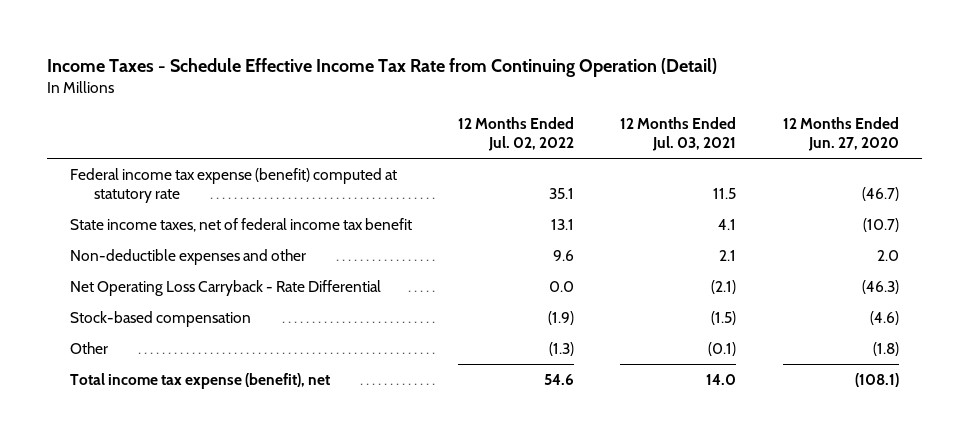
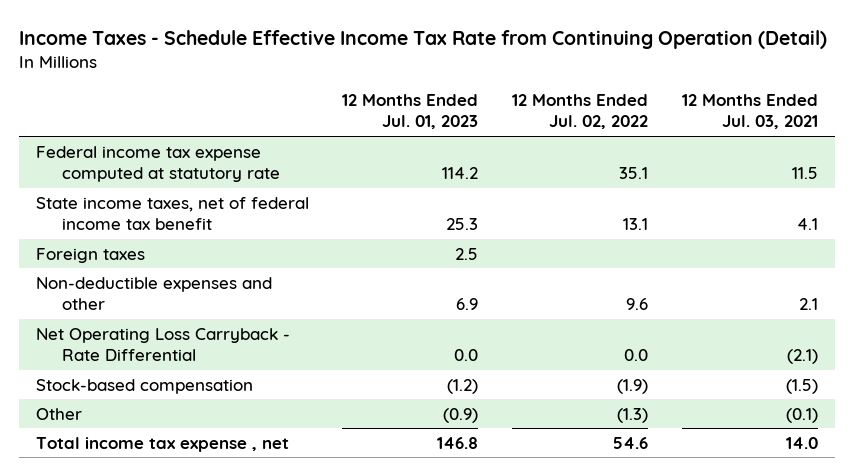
[782,117,899,152] 12 Months Ended Jun. 27, 2020 -> none
none -> [342,93,479,130] 12 Months Ended Jul. 01, 2023
[70,167,398,204] Federal income tax expense (benefit) computed at statutory rate -> [35,145,280,183] Federal income tax expense computed at statutory rate
none -> [35,247,145,263] Foreign taxes
[70,372,331,389] Total income tax expense (benefit), net -> [35,436,289,452] Total income tax expense , net

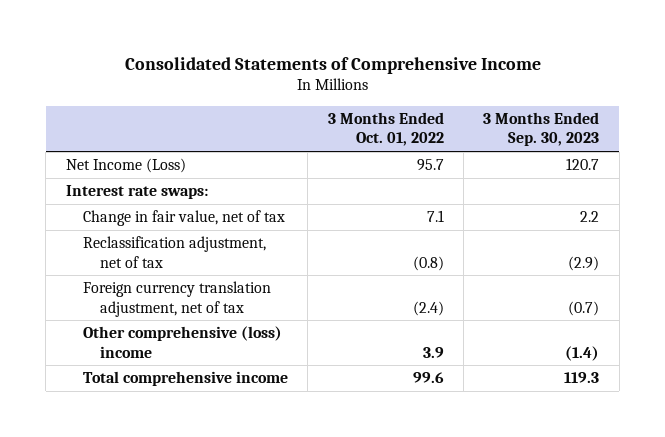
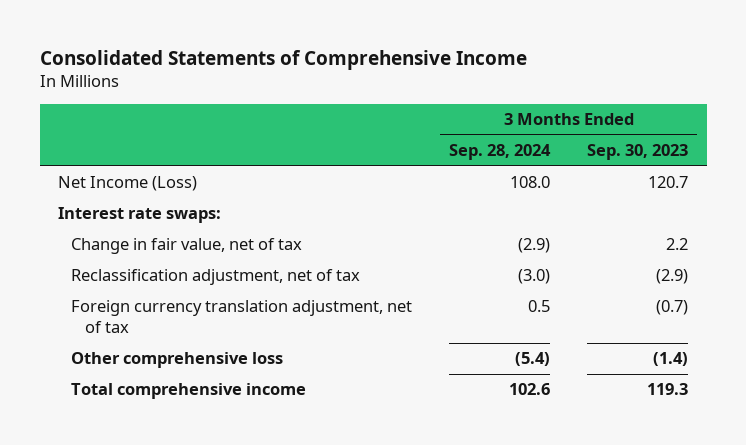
[327,111,444,147] 3 Months Ended Oct. 01, 2022 -> none
none -> [449,144,552,161] Sep. 28, 2024
[82,326,282,358] Other comprehensive (loss) income -> [71,352,284,369] Other comprehensive loss

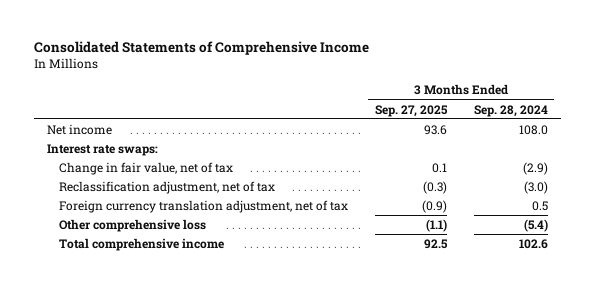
[587,144,689,161] Sep. 30, 2023 -> none
none -> [374,104,448,117] Sep. 27, 2025
[58,176,198,192] Net Income (Loss) -> [47,124,113,136] Net income

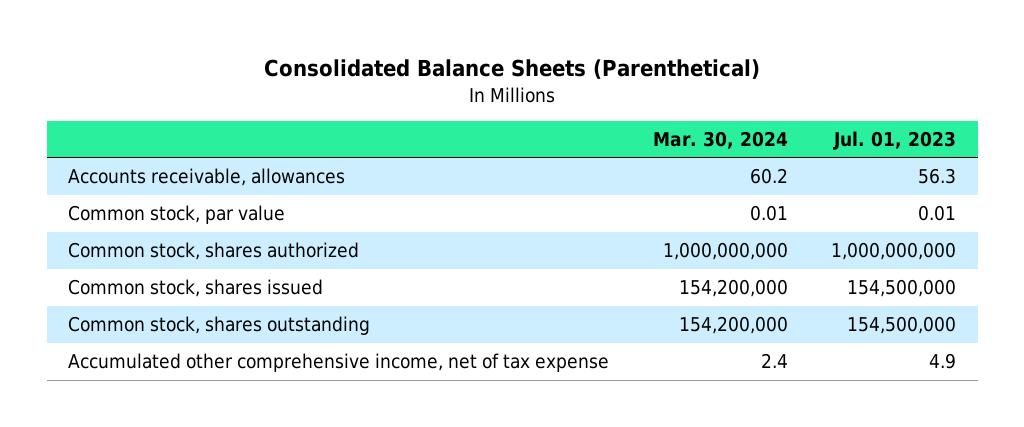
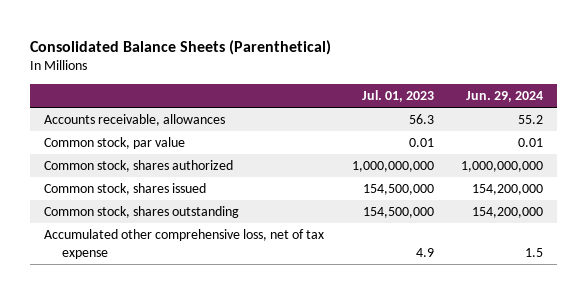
[652,130,788,149] Mar. 30, 2024 -> none
none -> [466,91,544,103] Jun. 29, 2024
[68,353,610,373] Accumulated other comprehensive income, net of tax expense -> [44,228,325,259] Accumulated other comprehensive loss, net of tax expense

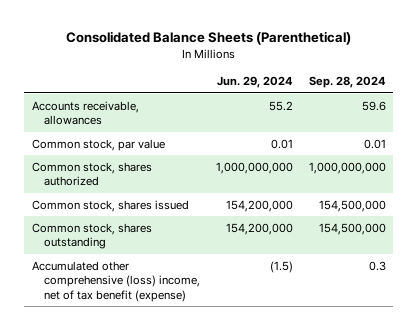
[361,90,434,103] Jul. 01, 2023 -> none
none -> [308,76,386,89] Sep. 28, 2024
[44,228,325,259] Accumulated other comprehensive loss, net of tax expense -> [31,260,201,302] Accumulated other comprehensive (loss) income, net of tax benefit (expense)
[525,247,544,257] 1.5 -> [269,260,293,273] (1.5)

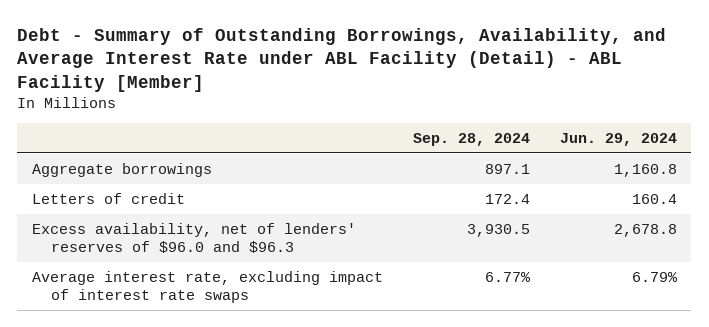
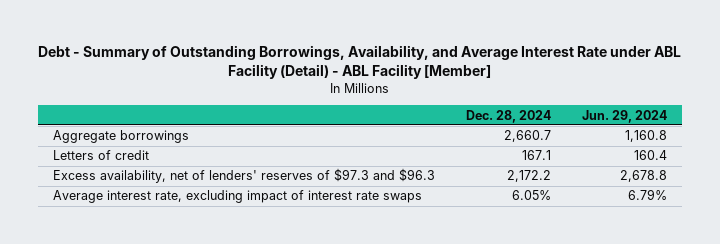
[412,132,530,146] Sep. 28, 2024 -> none
none -> [465,109,551,123] Dec. 28, 2024
[32,222,357,253] Excess availability, net of lenders' reserves of $96.0 and $96.3 -> [53,168,436,184] Excess availability, net of lenders' reserves of $97.3 and $96.3

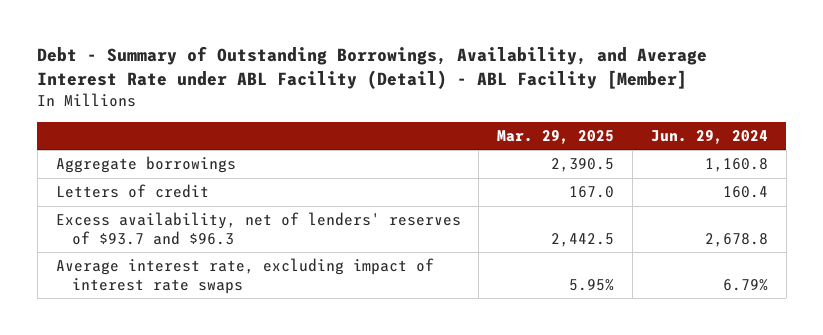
[465,109,551,123] Dec. 28, 2024 -> none
none -> [497,129,615,144] Mar. 29, 2025
[53,168,436,184] Excess availability, net of lenders' reserves of $97.3 and $96.3 -> [55,212,461,246] Excess availability, net of lenders' reserves of $93.7 and $96.3

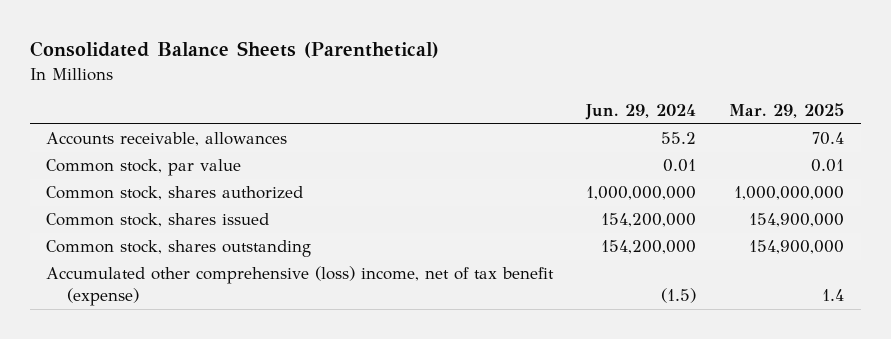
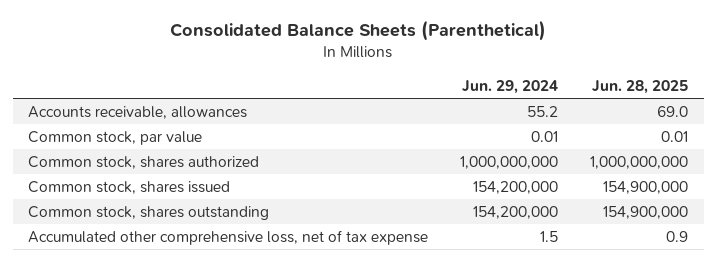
[729,103,845,119] Mar. 29, 2025 -> none
none -> [592,79,689,94] Jun. 28, 2025
[46,266,555,307] Accumulated other comprehensive (loss) income, net of tax benefit (expense) -> [28,229,429,245] Accumulated other comprehensive loss, net of tax expense
[661,288,697,304] (1.5) -> [540,230,559,242] 1.5

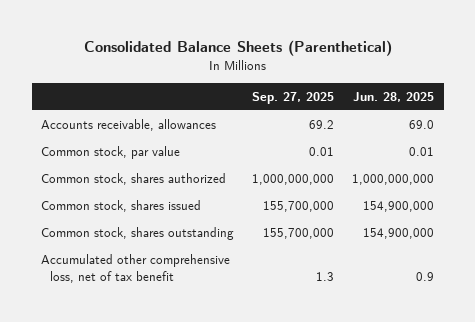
[462,79,559,94] Jun. 29, 2024 -> none
none -> [252,92,335,105] Sep. 27, 2025
[28,229,429,245] Accumulated other comprehensive loss, net of tax expense -> [40,253,230,284] Accumulated other comprehensive loss, net of tax benefit

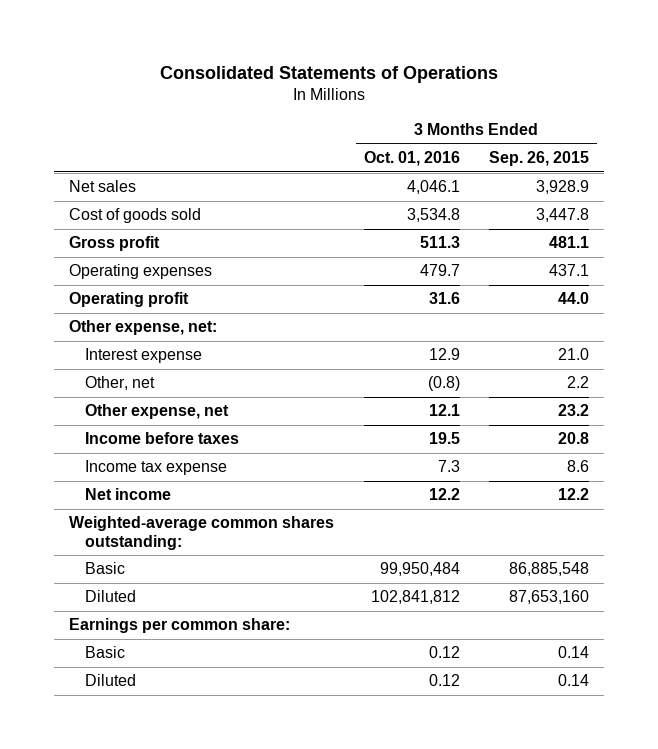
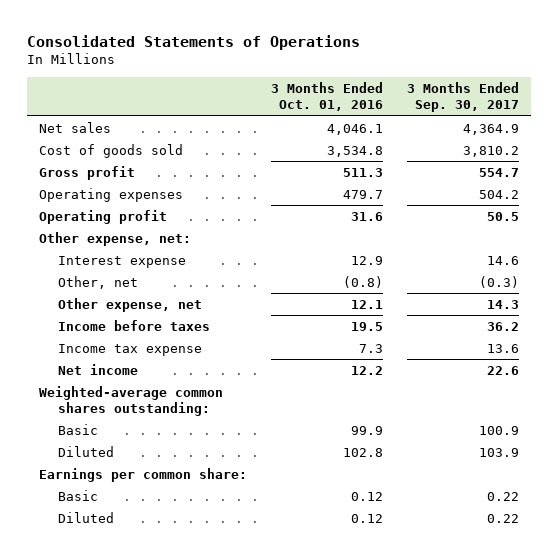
[489,151,590,167] Sep. 26, 2015 -> none
none -> [406,82,519,113] 3 Months Ended Sep. 30, 2017
[379,562,460,577] 99,950,484 -> [350,425,383,435] 99.9
[370,590,460,605] 102,841,812 -> [342,447,383,457] 102.8

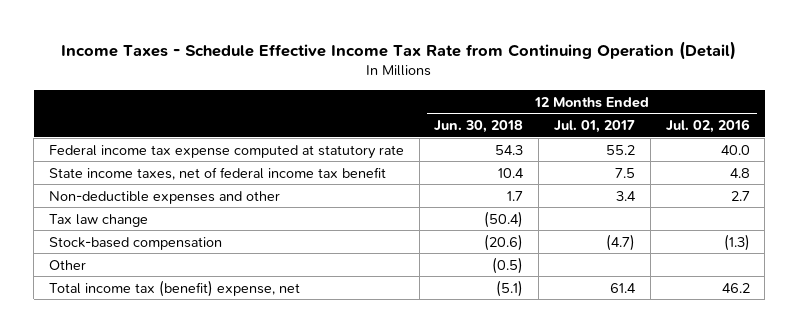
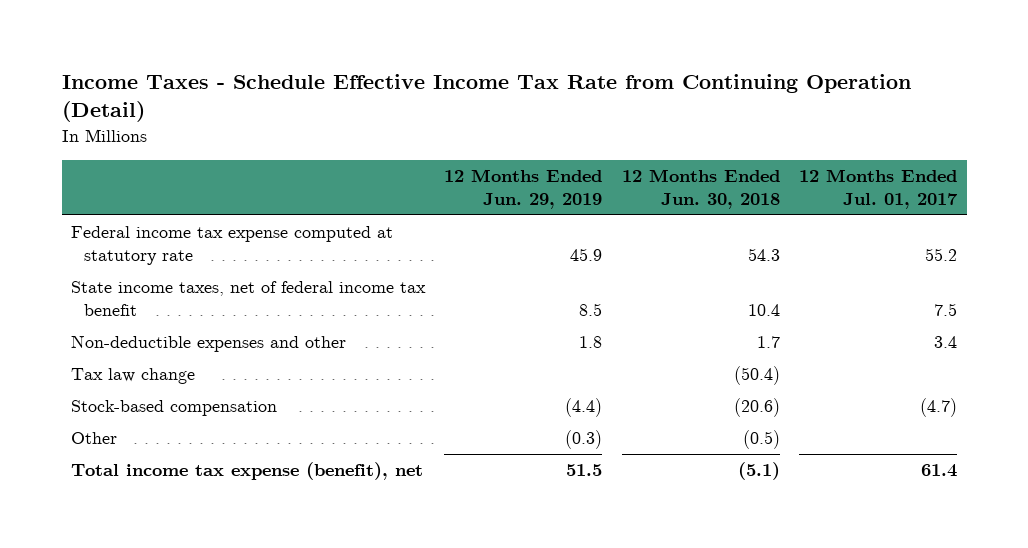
[665,118,750,133] Jul. 02, 2016 -> none
none -> [444,168,603,209] 12 Months Ended Jun. 29, 2019
[48,279,300,297] Total income tax (benefit) expense, net -> [71,462,424,481] Total income tax expense (benefit), net

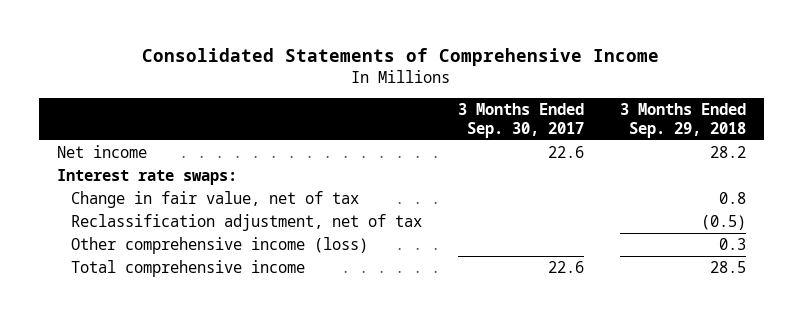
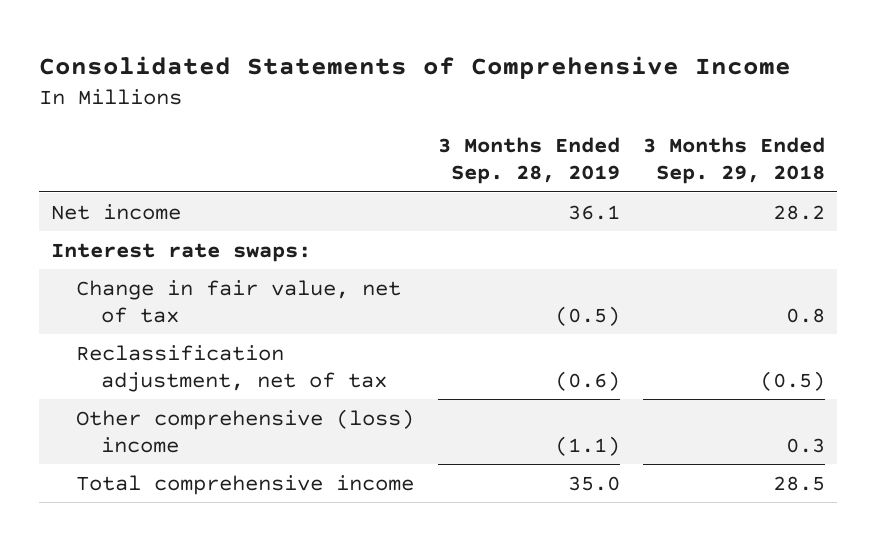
[458,103,585,138] 3 Months Ended Sep. 30, 2017 -> none
none -> [437,137,620,185] 3 Months Ended Sep. 28, 2019
[70,236,368,254] Other comprehensive income (loss) -> [75,408,414,454] Other comprehensive (loss) income

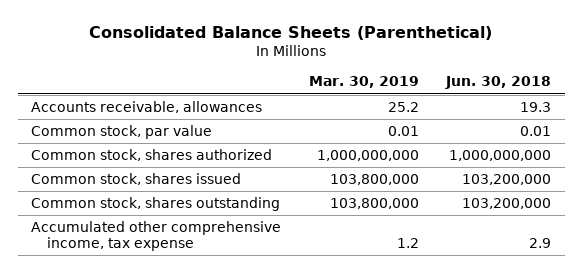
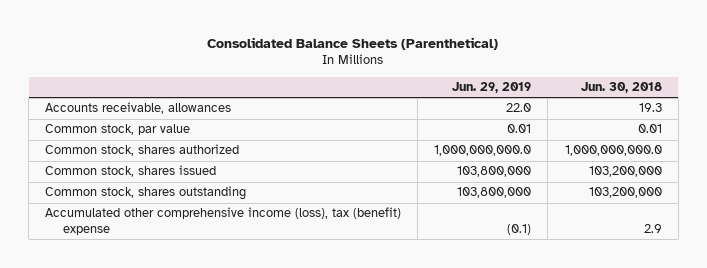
[308,76,419,89] Mar. 30, 2019 -> none
none -> [452,81,532,93] Jun. 29, 2019
[449,149,552,161] 1,000,000,000 -> [564,145,662,157] 1,000,000,000.0
[31,220,282,251] Accumulated other comprehensive income, tax expense -> [45,207,402,235] Accumulated other comprehensive income (loss), tax (benefit) expense

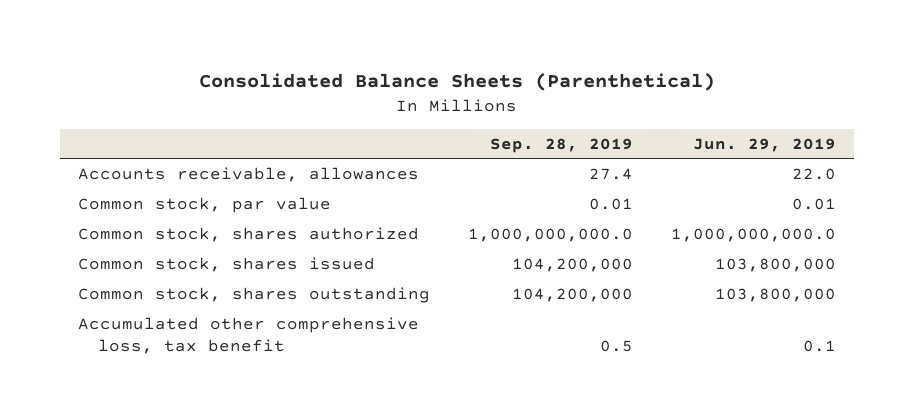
[580,81,662,93] Jun. 30, 2018 -> none
none -> [490,137,634,153] Sep. 28, 2019
[45,207,402,235] Accumulated other comprehensive income (loss), tax (benefit) expense -> [78,317,420,354] Accumulated other comprehensive loss, tax benefit
[507,223,532,235] (0.1) -> [802,339,836,352] 0.1

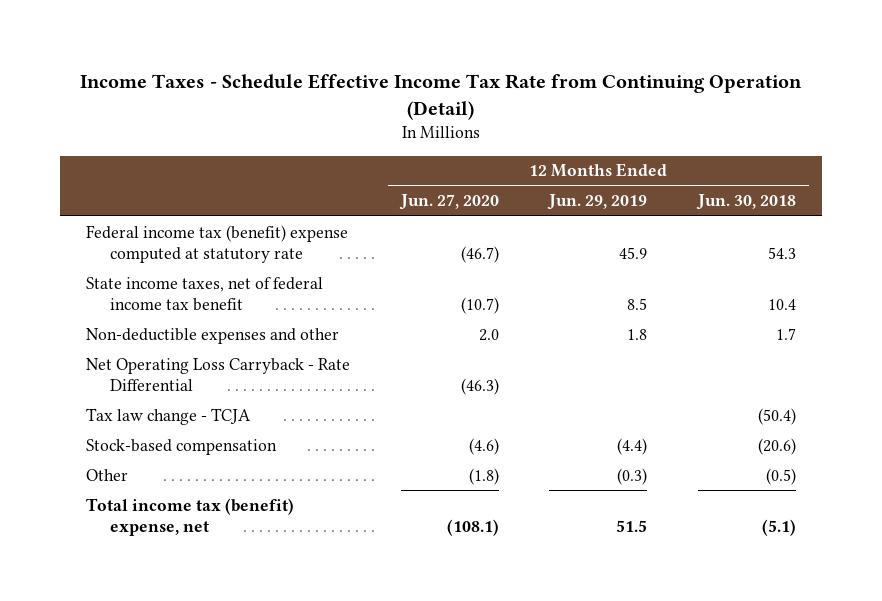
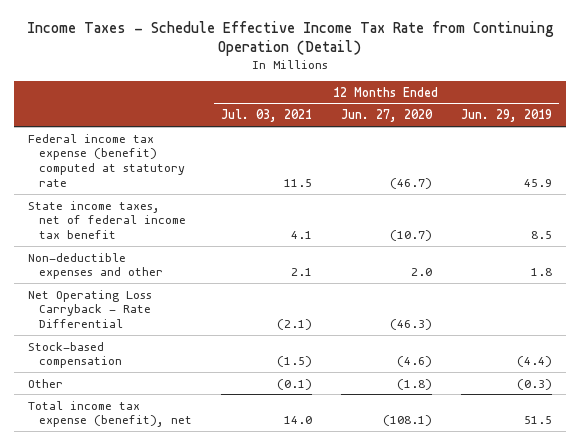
[696,194,797,211] Jun. 30, 2018 -> none
none -> [221,109,313,123] Jul. 03, 2021
[85,224,348,264] Federal income tax (benefit) expense computed at statutory rate -> [27,133,186,188] Federal income tax expense (benefit) computed at statutory rate
[85,407,251,425] Tax law change - TCJA -> none
[85,497,294,537] Total income tax (benefit) expense, net -> [27,400,193,428] Total income tax expense (benefit), net

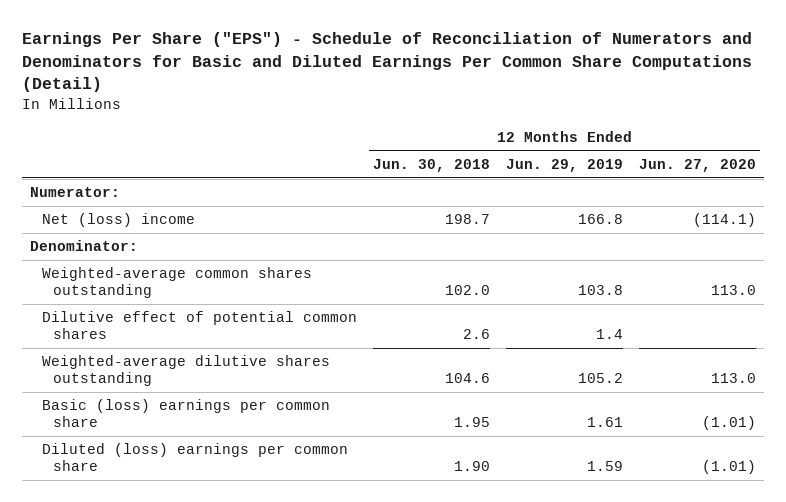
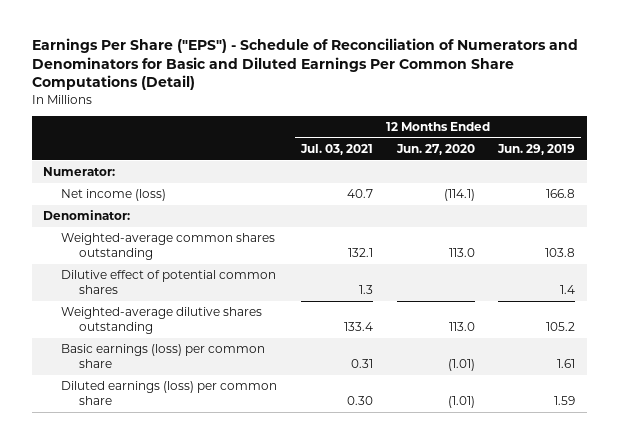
[372,158,490,172] Jun. 30, 2018 -> none
none -> [299,143,373,155] Jul. 03, 2021
[41,213,195,228] Net (loss) income -> [61,189,167,202] Net income (loss)
[41,399,330,428] Basic (loss) earnings per common share -> [61,344,266,369] Basic earnings (loss) per common share
[41,443,348,472] Diluted (loss) earnings per common share -> [61,381,278,406] Diluted earnings (loss) per common share

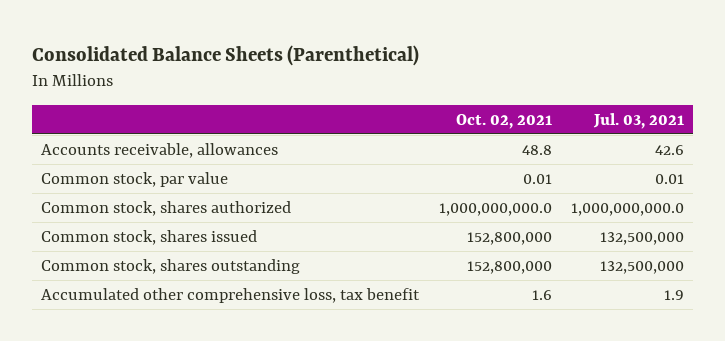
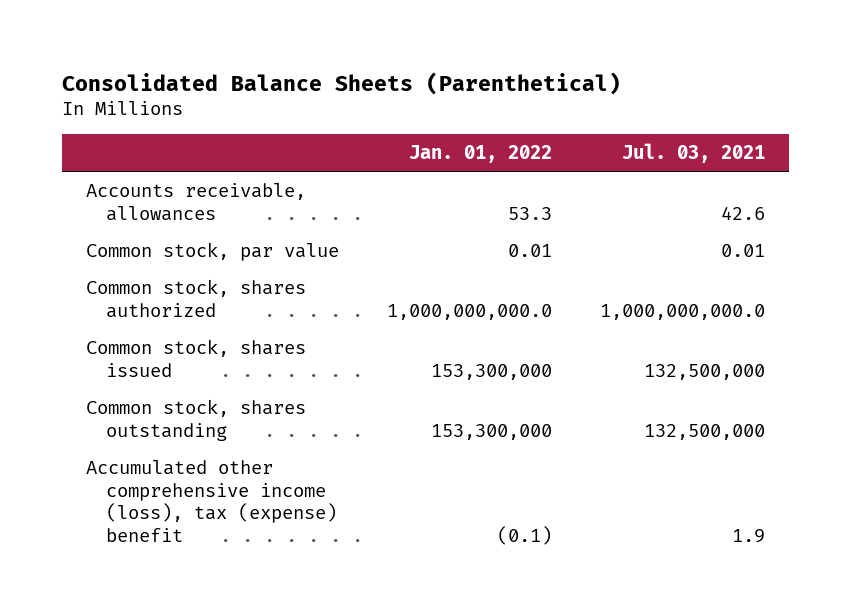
[455,113,552,129] Oct. 02, 2021 -> none
none -> [409,144,553,163] Jan. 01, 2022
[41,287,421,303] Accumulated other comprehensive loss, tax benefit -> [86,460,337,543] Accumulated other comprehensive income (loss), tax (expense) benefit

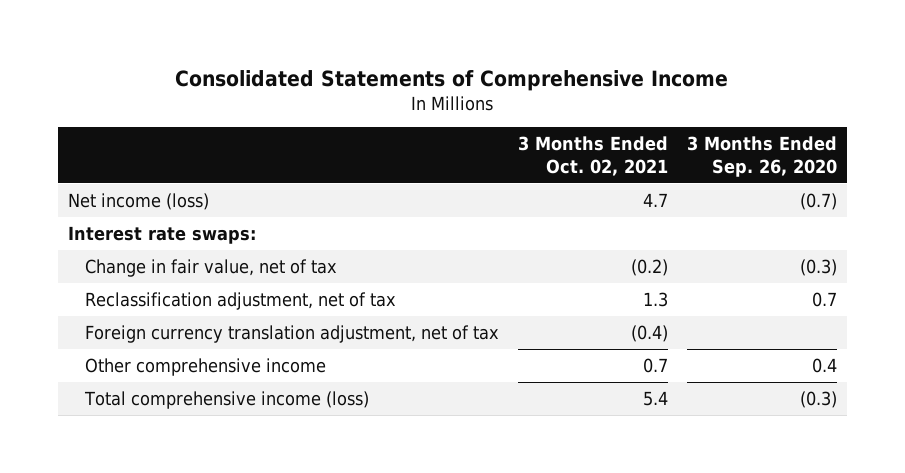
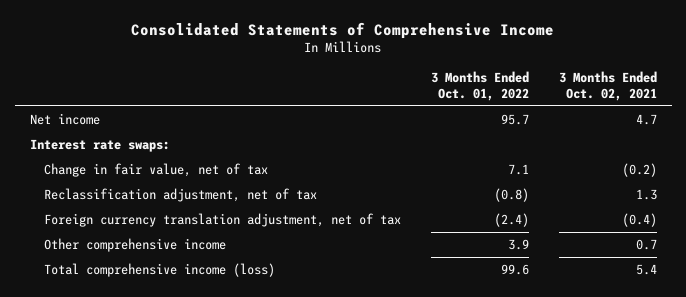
[687,136,838,177] 3 Months Ended Sep. 26, 2020 -> none
none -> [430,71,529,101] 3 Months Ended Oct. 01, 2022
[67,192,209,210] Net income (loss) -> [29,113,100,126] Net income

